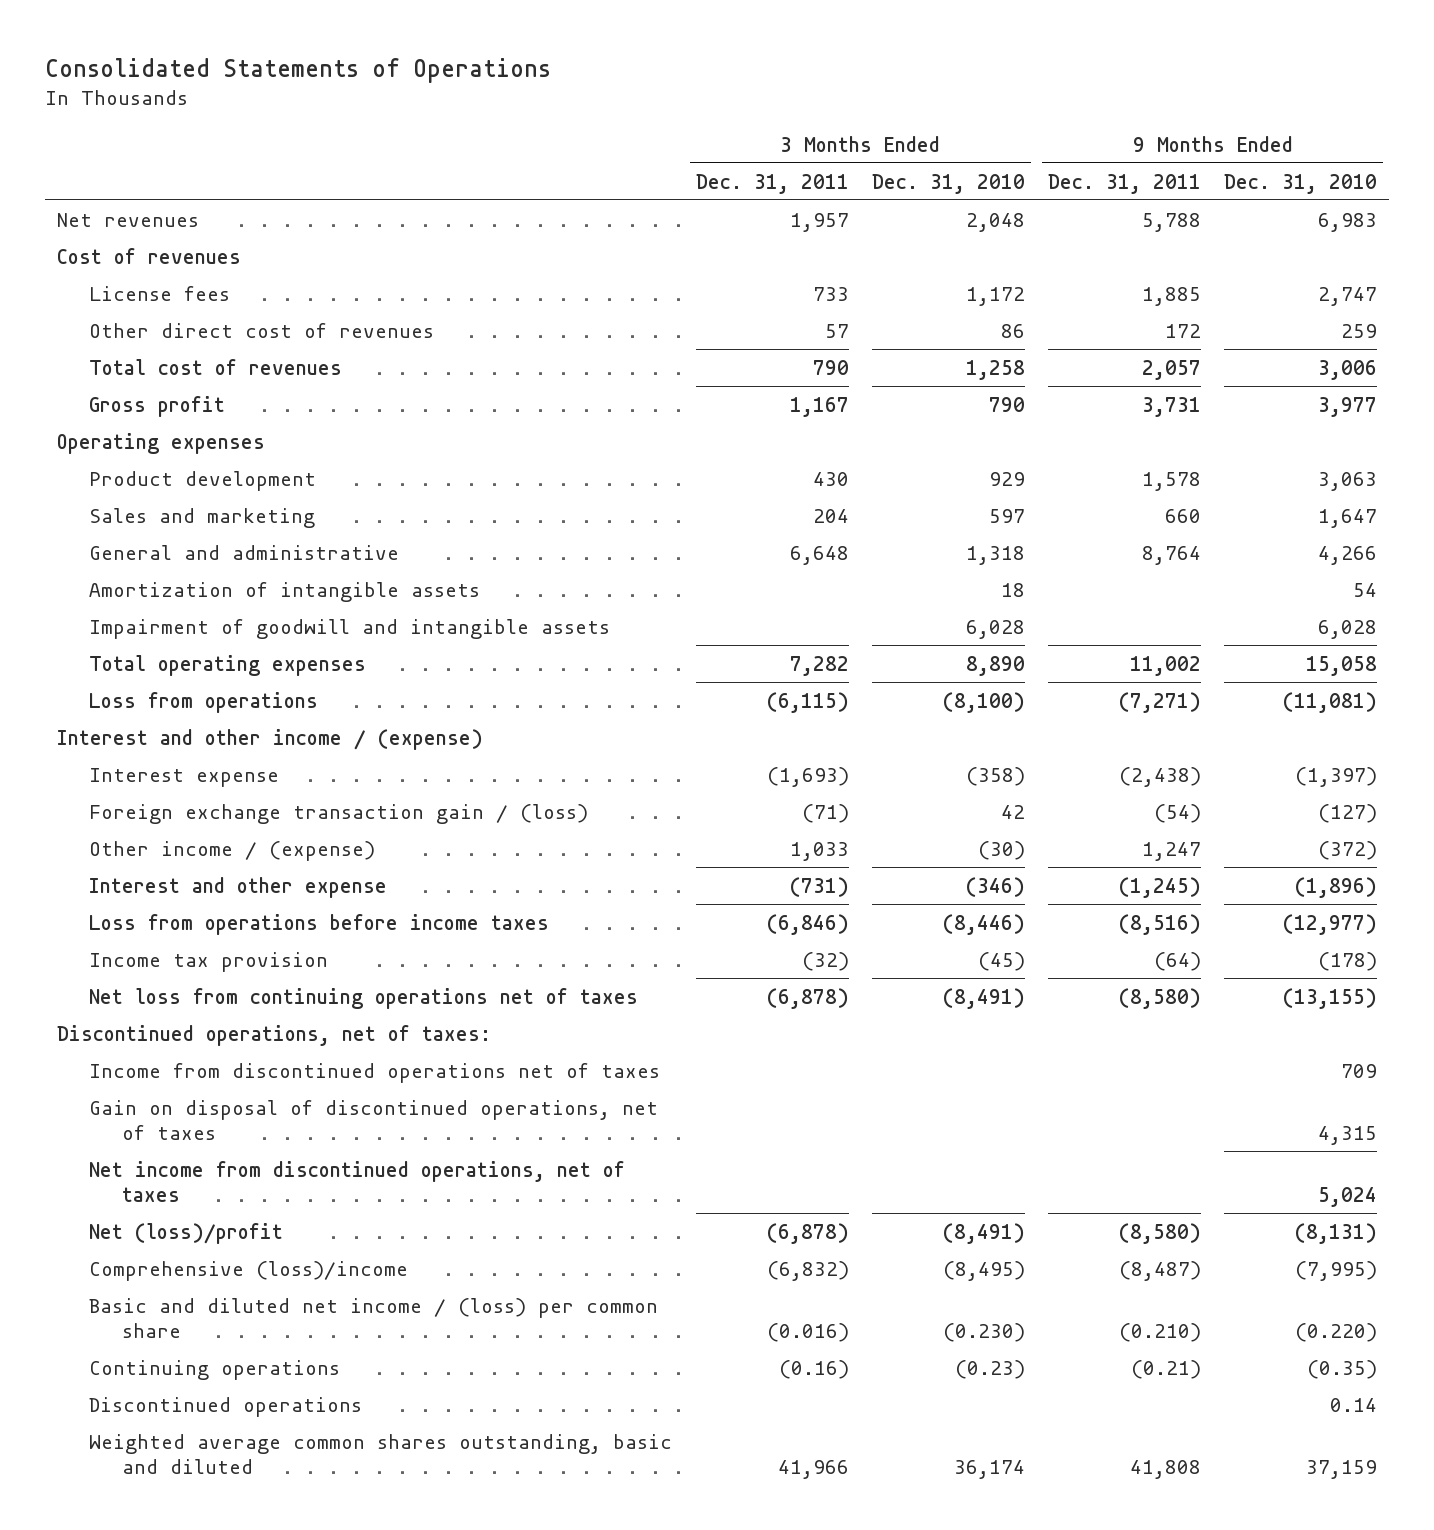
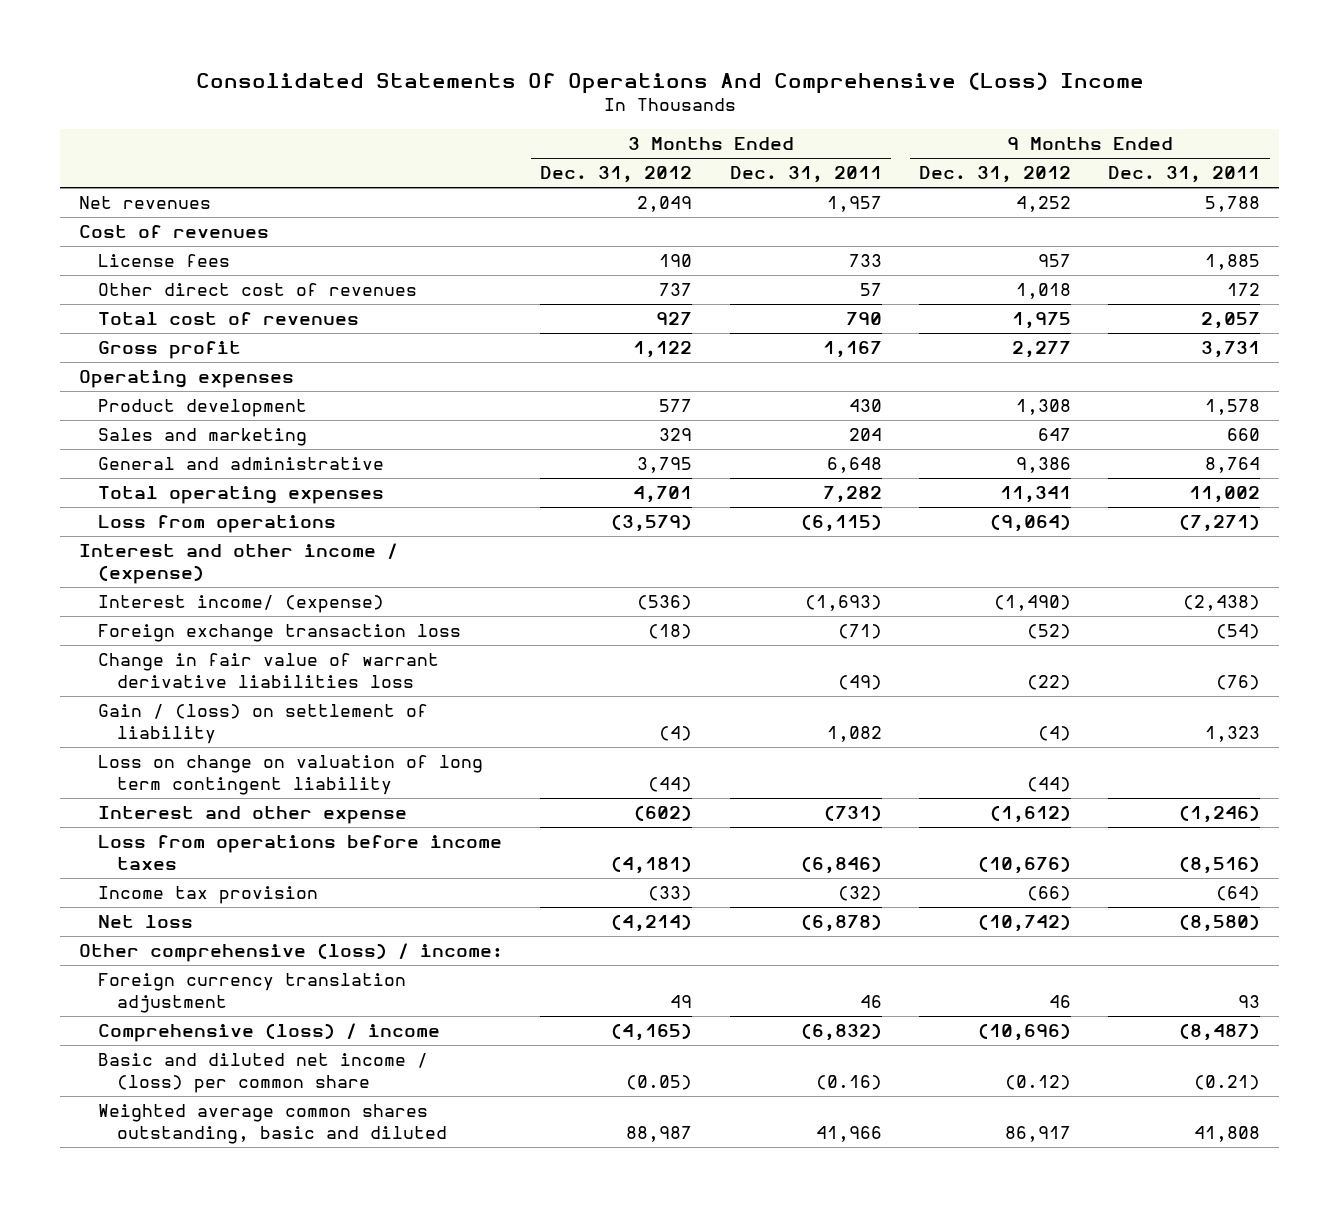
[45,58,552,84] Consolidated Statements of Operations -> [195,71,1144,94] Consolidated Statements Of Operations And Comprehensive (Loss) Income
[871,173,1025,194] Dec. 31, 2010 -> none
[1224,173,1378,194] Dec. 31, 2010 -> none
none -> [540,166,693,184] Dec. 31, 2012
none -> [919,166,1072,184] Dec. 31, 2012
[89,581,481,602] Amortization of intangible assets -> none
[89,618,611,639] Impairment of goodwill and intangible assets -> none
[89,840,376,861] Other income / (expense) -> none
[89,767,280,787] Interest expense -> [98,595,385,614] Interest income/ (expense)
[89,803,589,824] Foreign exchange transaction gain / (loss) -> [98,624,462,643] Foreign exchange transaction loss
none -> [98,653,440,688] Change in fair value of warrant derivative liabilities loss
none -> [98,704,429,744] Gain / (loss) on settlement of liability
none -> [98,755,484,795] Loss on change on valuation of long term contingent liability
[1119,876,1202,898] (1,245) -> [1179,805,1261,824] (1,246)
[89,987,639,1009] Net loss from continuing operations net of taxes -> none
[56,1024,491,1046] Discontinued operations, net of taxes: -> none
[89,1062,661,1083] Income from discontinued operations net of taxes -> none
[89,1099,659,1140] Gain on disposal of discontinued operations, net of taxes -> none
[89,1160,626,1202] Net income from discontinued operations, net of taxes -> none
[89,1359,341,1380] Continuing operations -> none
[89,1396,363,1417] Discontinued operations -> none
[89,1222,284,1244] Net (loss)/profit -> [98,915,194,929] Net loss
none -> [79,943,504,963] Other comprehensive (loss) / income:
none -> [98,973,407,1013] Foreign currency translation adjustment
[89,1260,409,1281] Comprehensive (loss)/income -> [98,1023,441,1043] Comprehensive (loss) / income
[766,1322,849,1342] (0.016) -> [815,1074,882,1090] (0.16)
[1119,1322,1202,1342] (0.210) -> [1194,1074,1261,1090] (0.21)

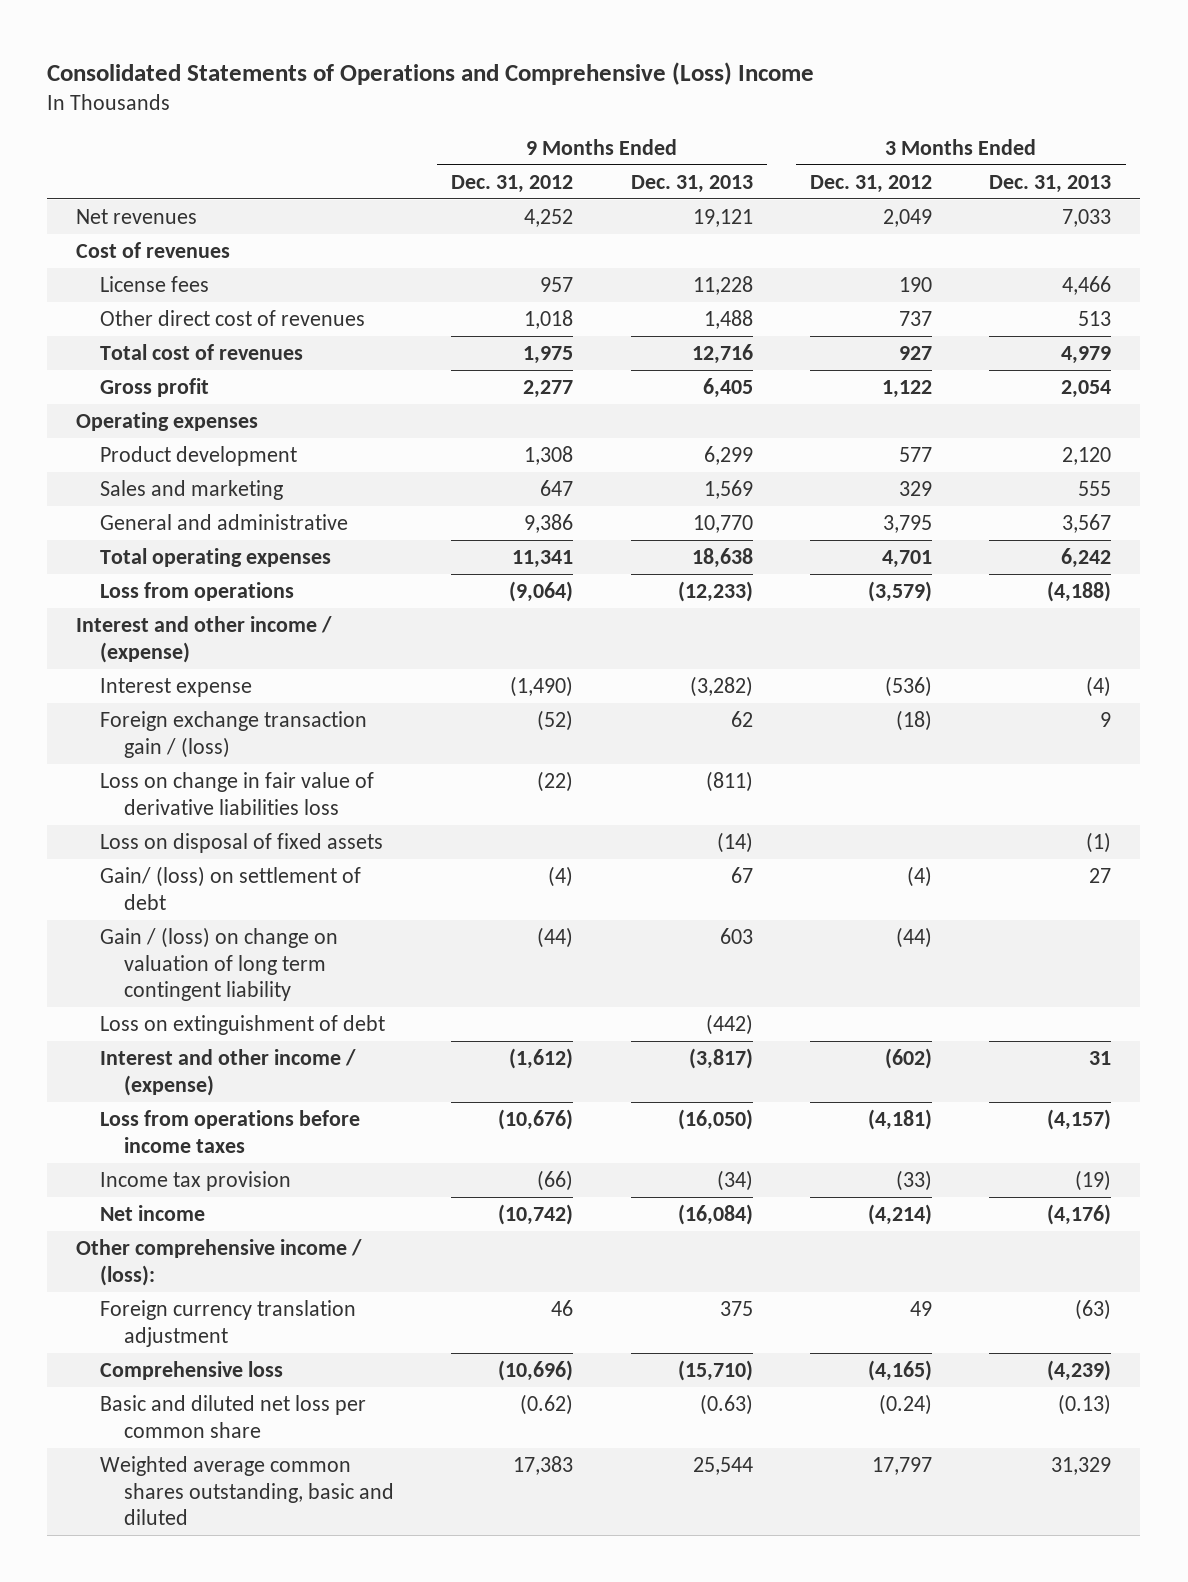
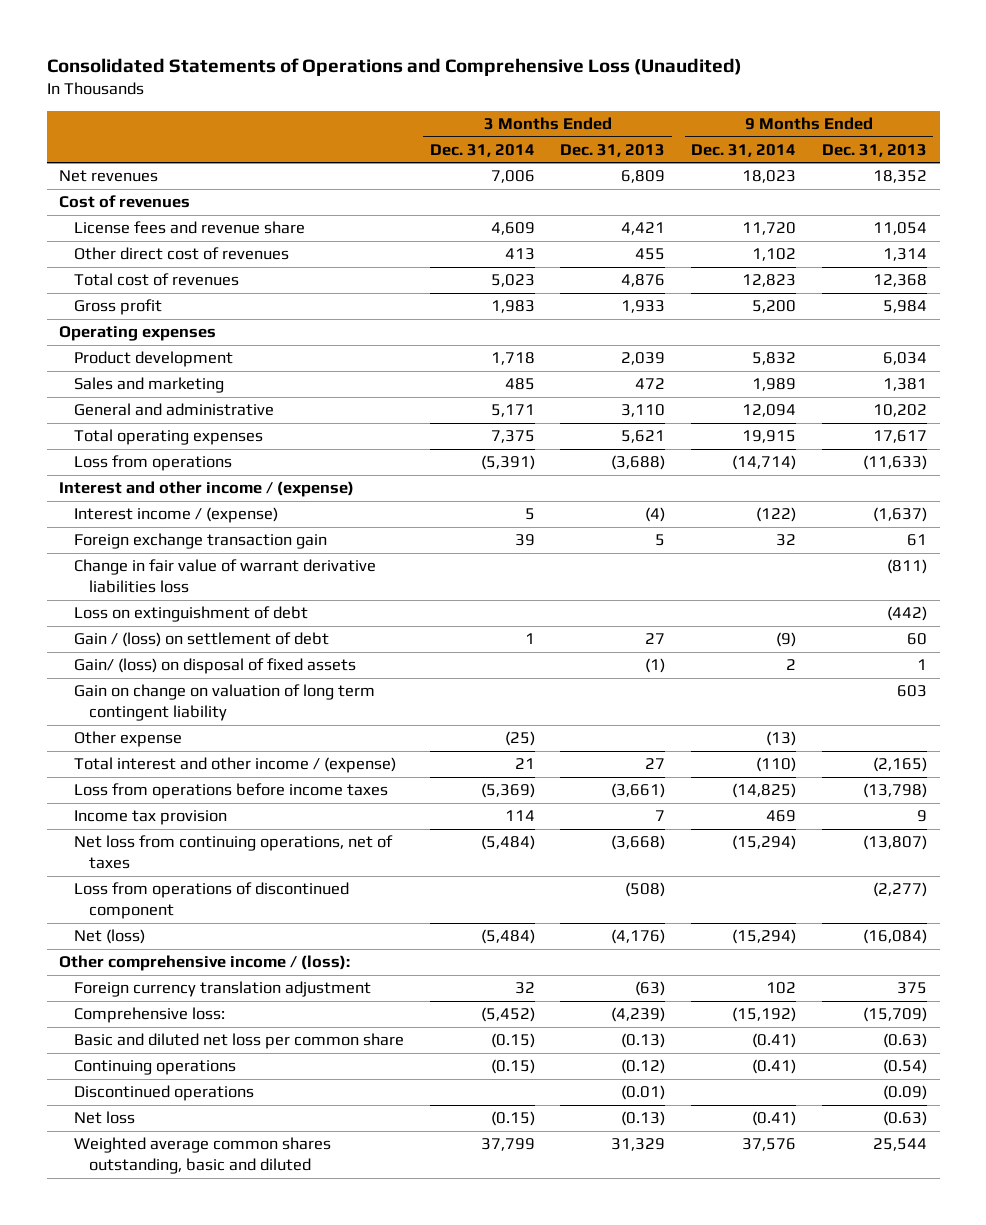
[47,61,815,85] Consolidated Statements of Operations and Comprehensive (Loss) Income -> [46,58,742,77] Consolidated Statements of Operations and Comprehensive Loss (Unaudited)
[451,174,574,193] Dec. 31, 2012 -> none
[810,174,933,193] Dec. 31, 2012 -> none
none -> [429,143,535,157] Dec. 31, 2014
none -> [691,143,797,157] Dec. 31, 2014
[692,208,753,227] 19,121 -> [872,170,927,184] 18,352
[1062,208,1112,227] 7,033 -> [621,170,666,184] 6,809
[99,275,209,292] License fees -> [74,221,306,235] License fees and revenue share
[692,275,753,295] 11,228 -> [872,222,927,236] 11,054
[1062,275,1112,295] 4,466 -> [621,222,666,236] 4,421
[703,309,753,329] 1,488 -> [882,248,927,262] 1,314
[1078,310,1112,326] 513 -> [635,248,666,261] 455
[691,343,753,364] 12,716 -> [872,274,927,288] 12,368
[1061,345,1112,364] 4,979 -> [621,274,666,288] 4,876
[702,377,753,398] 6,405 -> [882,300,927,314] 5,984
[1061,379,1112,398] 2,054 -> [621,300,666,314] 1,933
[703,445,753,465] 6,299 -> [882,352,927,366] 6,034
[1062,446,1112,465] 2,120 -> [621,352,666,366] 2,039
[703,479,753,499] 1,569 -> [882,378,927,392] 1,381
[1078,480,1112,496] 555 -> [635,378,666,390] 472
[692,514,753,533] 10,770 -> [872,404,927,418] 10,202
[1062,513,1112,533] 3,567 -> [621,404,666,418] 3,110
[691,547,753,568] 18,638 -> [872,430,927,444] 17,617
[1061,547,1112,568] 6,242 -> [621,430,666,444] 5,621
[677,580,753,602] (12,233) -> [862,455,927,471] (11,633)
[1047,580,1112,602] (4,188) -> [611,455,666,471] (3,688)
[99,832,383,853] Loss on disposal of fixed assets -> none
[99,865,361,910] Gain/ (loss) on settlement of debt -> none
[99,926,338,1002] Gain / (loss) on change on valuation of long term contingent liability -> none
[99,677,252,697] Interest expense -> [74,507,279,524] Interest income / (expense)
[689,675,753,697] (3,282) -> [872,507,927,523] (1,637)
[99,710,367,758] Foreign exchange transaction gain / (loss) -> [74,533,328,550] Foreign exchange transaction gain
[730,710,753,727] 62 -> [906,534,927,547] 61
[1100,711,1112,727] 9 -> [655,534,666,547] 5
[99,771,374,815] Loss on change in fair value of derivative liabilities loss -> [74,559,377,594] Change in fair value of warrant derivative liabilities loss
none -> [74,632,330,648] Gain / (loss) on settlement of debt
none -> [74,658,357,675] Gain/ (loss) on disposal of fixed assets
none -> [74,684,376,722] Gain on change on valuation of long term contingent liability
none -> [74,731,183,748] Other expense
[99,1048,356,1096] Interest and other income / (expense) -> [74,757,397,774] Total interest and other income / (expense)
[688,1047,753,1069] (3,817) -> [872,757,927,773] (2,165)
[1089,1050,1112,1065] 31 -> [645,758,666,770] 27
[677,1108,753,1130] (16,050) -> [862,783,927,799] (13,798)
[1047,1108,1112,1130] (4,157) -> [611,783,666,799] (3,661)
[716,1169,753,1191] (34) -> [916,810,927,823] 9
[1075,1169,1112,1191] (19) -> [655,810,666,822] 7
none -> [74,835,394,870] Net loss from continuing operations, net of taxes
none -> [74,882,350,920] Loss from operations of discontinued component
[99,1204,205,1221] Net income -> [74,929,146,945] Net (loss)
[99,1360,283,1380] Comprehensive loss -> [74,1007,226,1024] Comprehensive loss:
[677,1359,753,1381] (15,710) -> [862,1007,927,1023] (15,709)
none -> [74,1060,237,1076] Continuing operations
none -> [74,1085,255,1102] Discontinued operations
none -> [74,1111,136,1125] Net loss

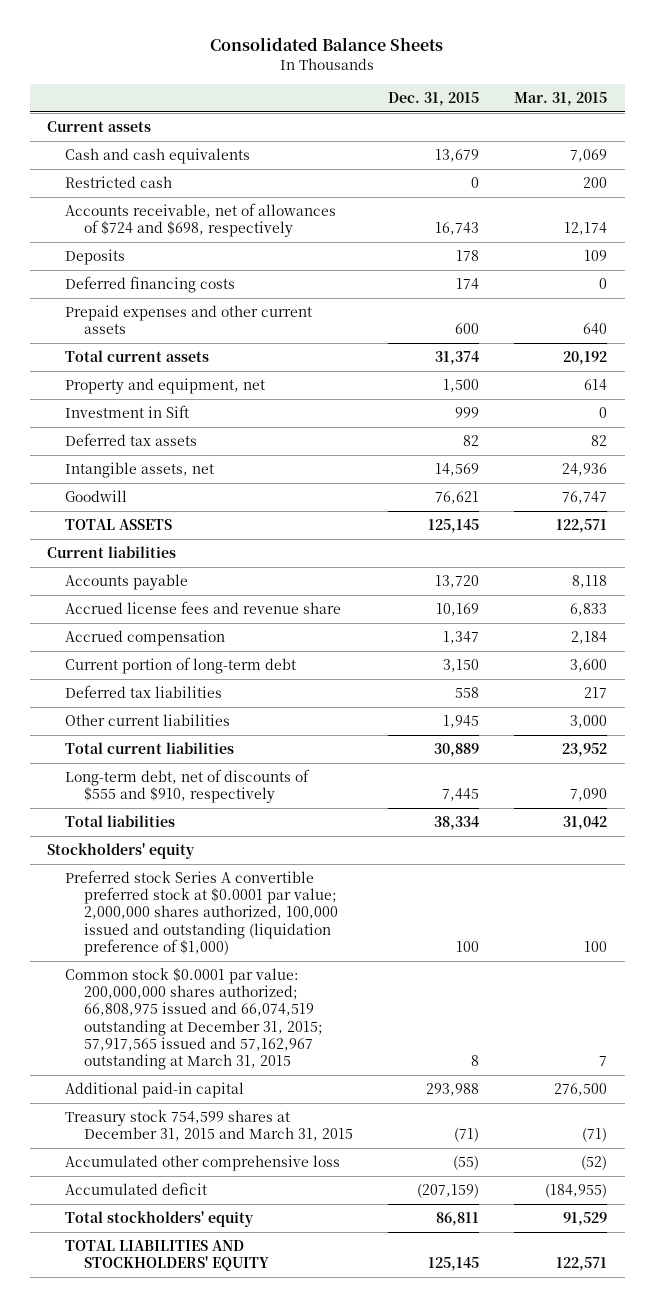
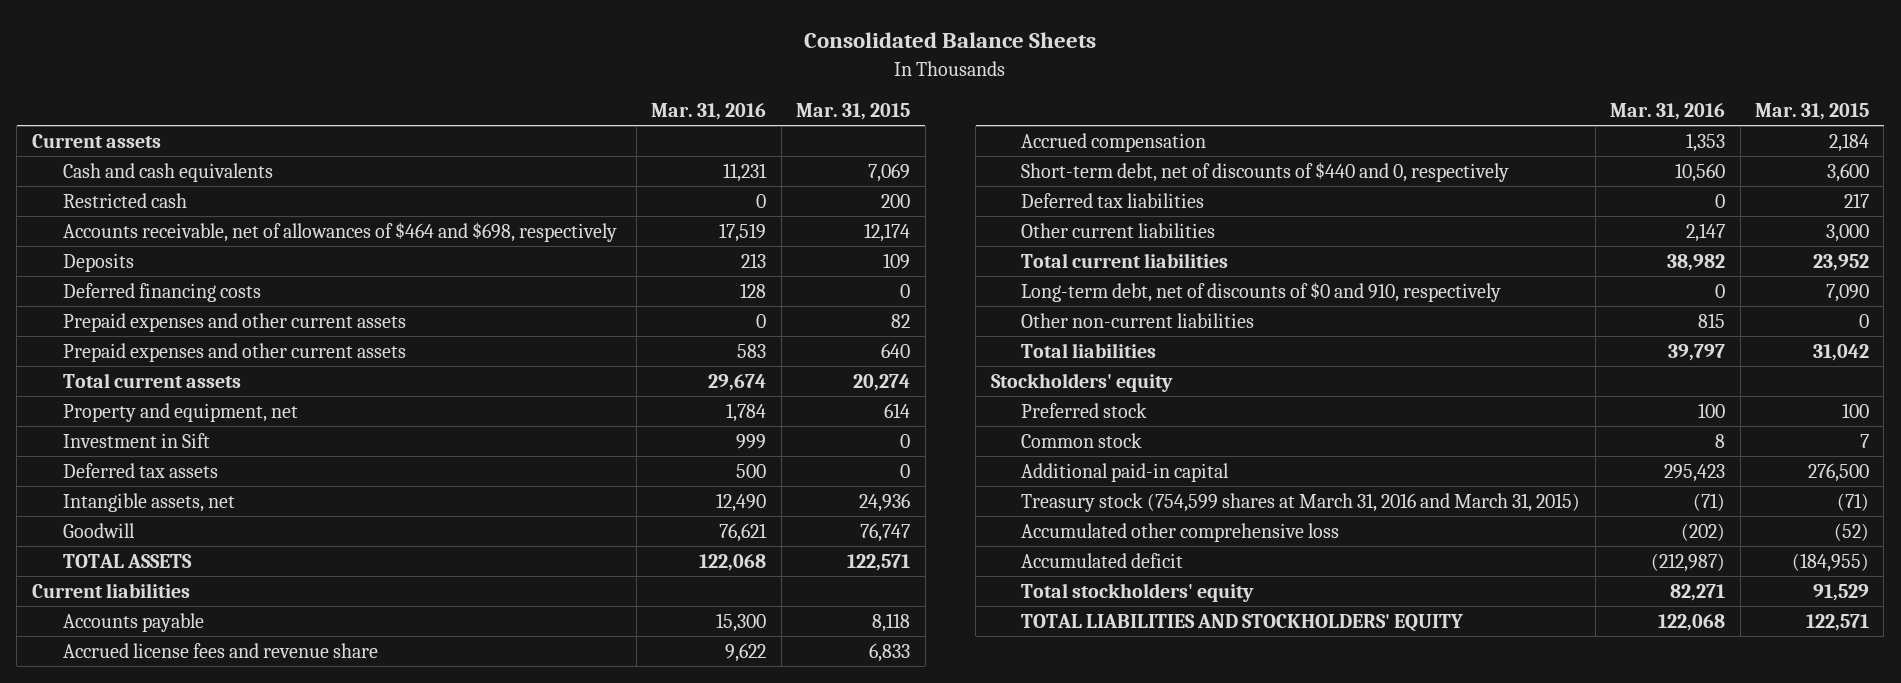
[387,91,479,106] Dec. 31, 2015 -> none
none -> [651,103,767,121] Mar. 31, 2016
[65,202,337,238] Accounts receivable, net of allowances of $724 and $698, respectively -> [62,221,617,242] Accounts receivable, net of allowances of $464 and $698, respectively
none -> [62,312,406,332] Prepaid expenses and other current assets
[563,350,608,365] 20,192 -> [853,373,911,391] 20,274
[591,434,608,446] 82 -> [900,463,911,478] 0
[65,656,297,674] Current portion of long-term debt -> [1021,161,1510,182] Short-term debt, net of discounts of $440 and 0, respectively
[65,768,311,804] Long-term debt, net of discounts of $555 and $910, respectively -> [1021,281,1502,302] Long-term debt, net of discounts of $0 and 910, respectively
none -> [1021,312,1255,328] Other non-current liabilities
[65,869,338,956] Preferred stock Series A convertible preferred stock at $0.0001 par value; 2,000,000 shares authorized, 100,000 issued and outstanding (liquidation preference of $1,000) -> [1021,402,1148,418] Preferred stock
[65,967,323,1071] Common stock $0.0001 par value: 200,000,000 shares authorized; 66,808,975 issued and 66,074,519 outstanding at December 31, 2015; 57,917,565 issued and 57,162,967 outstanding at March 31, 2015 -> [1021,432,1143,448] Common stock
[65,1109,353,1142] Treasury stock 754,599 shares at December 31, 2015 and March 31, 2015 -> [1021,492,1581,512] Treasury stock (754,599 shares at March 31, 2016 and March 31, 2015)

